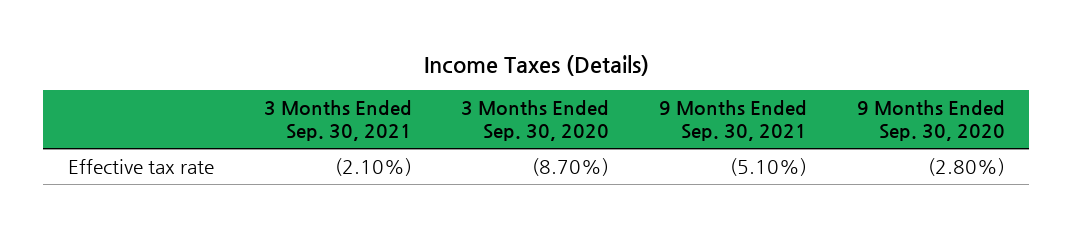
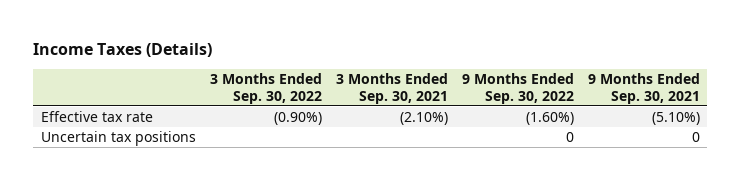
[461,100,610,142] 3 Months Ended Sep. 30, 2020 -> none
[856,100,1005,142] 9 Months Ended Sep. 30, 2020 -> none
none -> [209,72,322,104] 3 Months Ended Sep. 30, 2022
none -> [462,72,575,104] 9 Months Ended Sep. 30, 2022
none -> [40,131,196,147] Uncertain tax positions

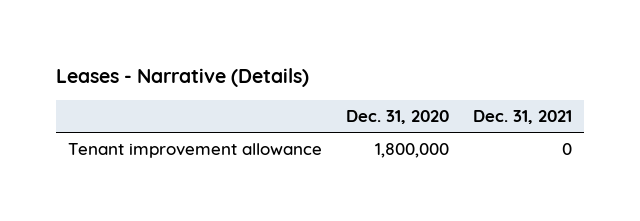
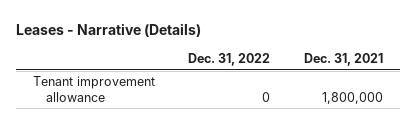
[346,110,450,125] Dec. 31, 2020 -> none
none -> [188,53,271,67] Dec. 31, 2022
[561,143,572,156] 0 -> [321,91,383,104] 1,800,000

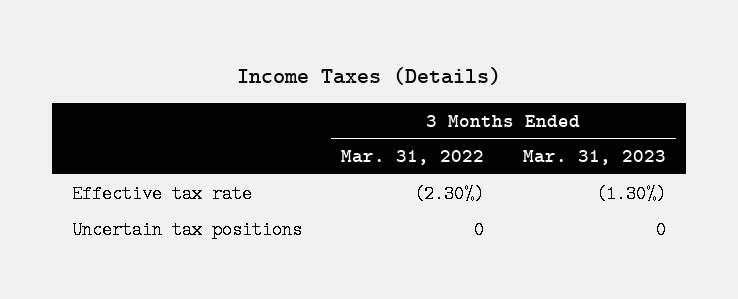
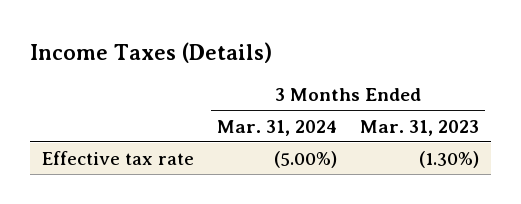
[340,150,484,166] Mar. 31, 2022 -> none
none -> [216,119,337,136] Mar. 31, 2024
[71,220,302,239] Uncertain tax positions -> none

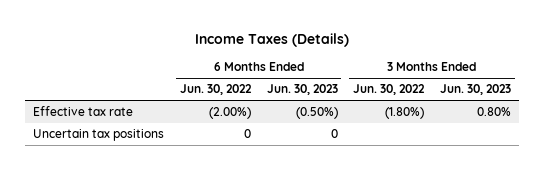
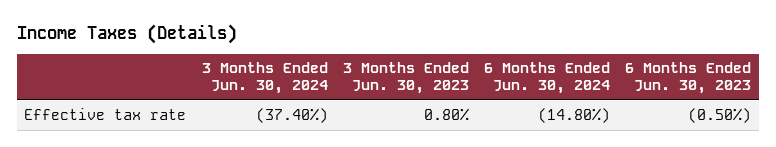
[179,84,252,96] Jun. 30, 2022 -> none
[353,84,426,96] Jun. 30, 2022 -> none
none -> [201,61,328,95] 3 Months Ended Jun. 30, 2024
none -> [484,61,611,95] 6 Months Ended Jun. 30, 2024
[33,129,165,142] Uncertain tax positions -> none

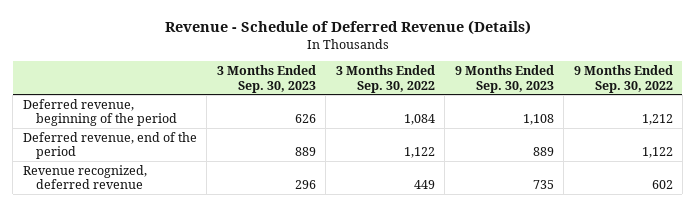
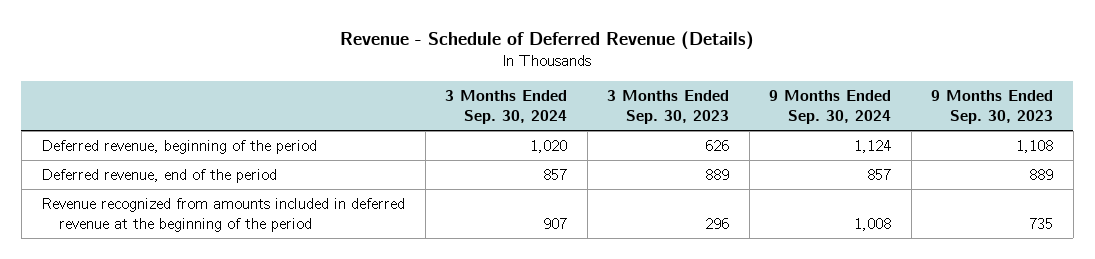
[335,65,435,93] 3 Months Ended Sep. 30, 2022 -> none
[573,65,673,93] 9 Months Ended Sep. 30, 2022 -> none
none -> [445,89,568,124] 3 Months Ended Sep. 30, 2024
none -> [769,89,892,124] 9 Months Ended Sep. 30, 2024
[22,164,147,190] Revenue recognized, deferred revenue -> [41,197,406,232] Revenue recognized from amounts included in deferred revenue at the beginning of the period

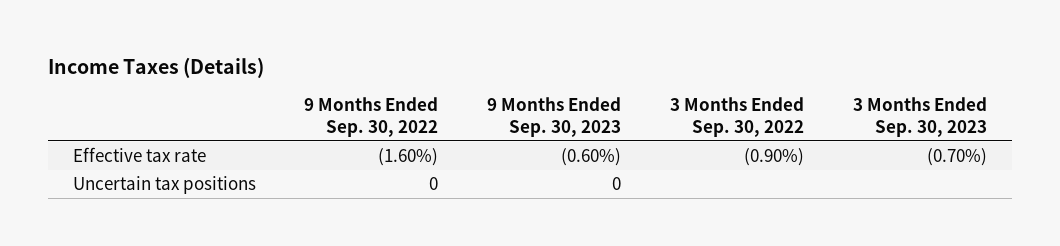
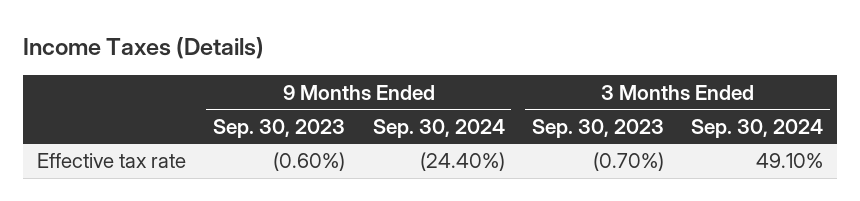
[304,97,439,137] 9 Months Ended Sep. 30, 2022 -> none
[670,97,805,137] 3 Months Ended Sep. 30, 2022 -> none
none -> [372,118,505,138] Sep. 30, 2024
none -> [691,118,824,138] Sep. 30, 2024
[72,176,256,195] Uncertain tax positions -> none

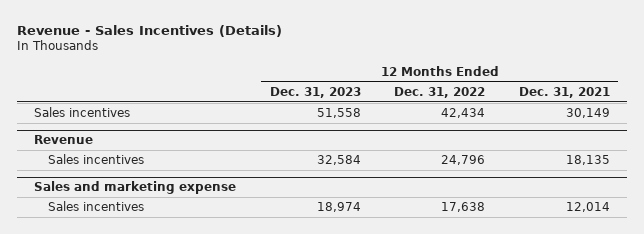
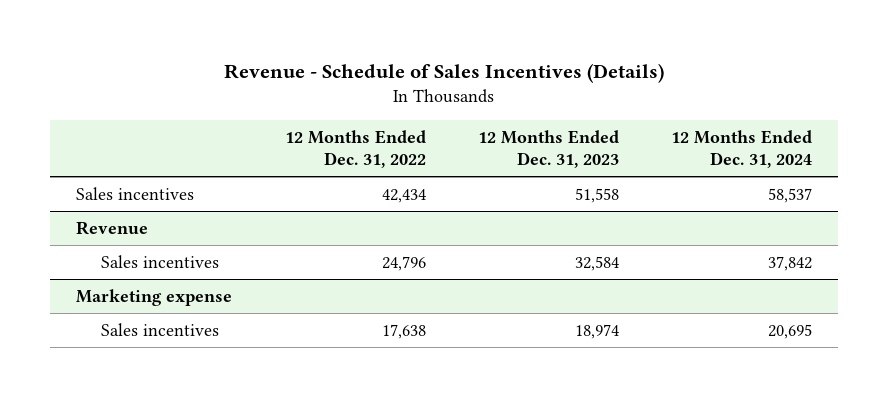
[17,25,283,38] Revenue - Sales Incentives (Details) -> [224,62,665,83] Revenue - Schedule of Sales Incentives (Details)
[519,86,611,98] Dec. 31, 2021 -> none
none -> [671,130,813,169] 12 Months Ended Dec. 31, 2024
[34,181,237,195] Sales and marketing expense -> [76,288,233,306] Marketing expense

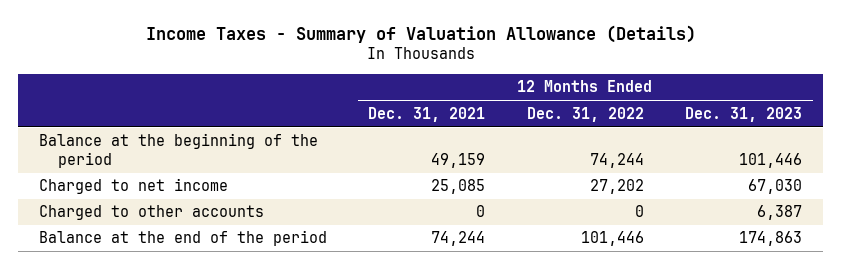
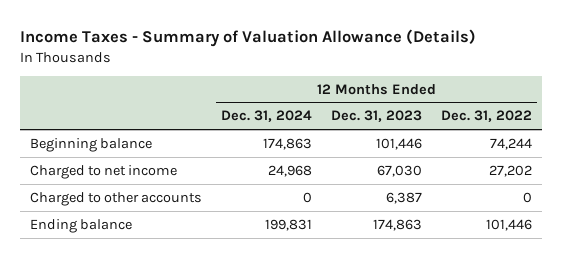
[368,106,486,122] Dec. 31, 2021 -> none
none -> [220,110,312,123] Dec. 31, 2024
[38,133,318,168] Balance at the beginning of the period -> [29,137,152,152] Beginning balance
[38,230,327,247] Balance at the end of the period -> [29,218,132,233] Ending balance

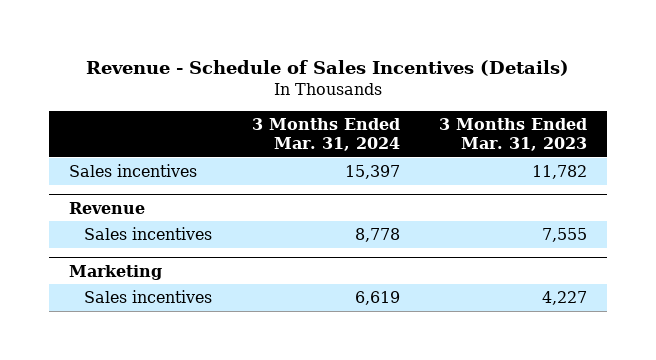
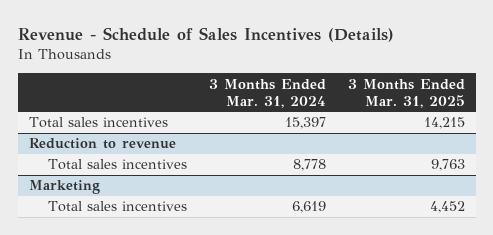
[439,118,588,152] 3 Months Ended Mar. 31, 2023 -> none
none -> [347,78,465,108] 3 Months Ended Mar. 31, 2025
[69,164,198,178] Sales incentives -> [28,117,168,129] Total sales incentives
[69,201,146,214] Revenue -> [28,138,176,150] Reduction to revenue
[83,227,212,241] Sales incentives -> [47,159,187,171] Total sales incentives
[83,290,212,304] Sales incentives -> [47,201,187,213] Total sales incentives

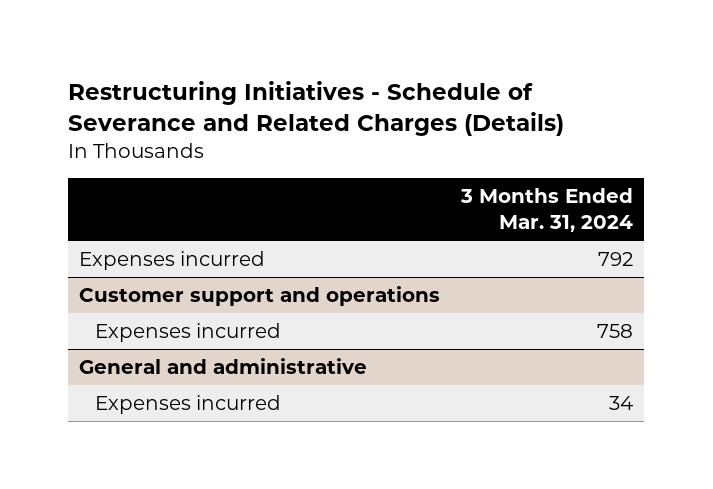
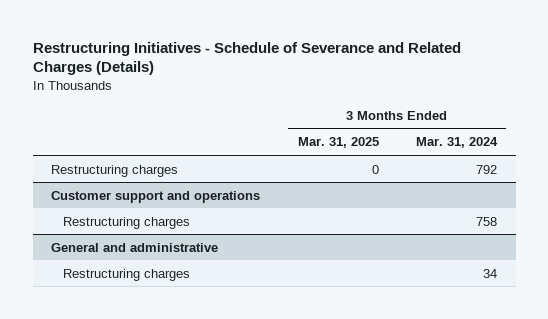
none -> [297,137,379,149] Mar. 31, 2025
[79,251,266,271] Expenses incurred -> [51,164,179,177] Restructuring charges
[95,323,282,343] Expenses incurred -> [63,216,191,229] Restructuring charges
[95,395,282,415] Expenses incurred -> [63,268,191,281] Restructuring charges

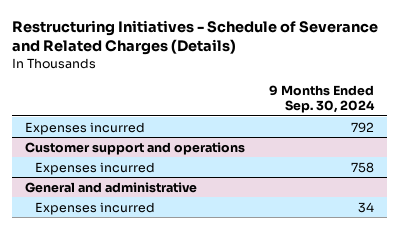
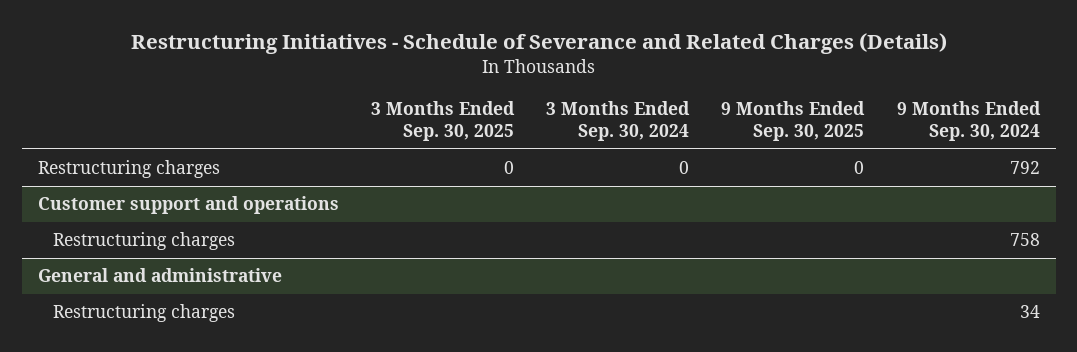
none -> [370,100,515,141] 3 Months Ended Sep. 30, 2025
none -> [546,100,691,141] 3 Months Ended Sep. 30, 2024
none -> [721,100,866,141] 9 Months Ended Sep. 30, 2025
[24,121,145,135] Expenses incurred -> [37,160,220,179] Restructuring charges
[34,161,155,175] Expenses incurred -> [52,232,235,251] Restructuring charges
[34,201,155,215] Expenses incurred -> [52,304,235,323] Restructuring charges

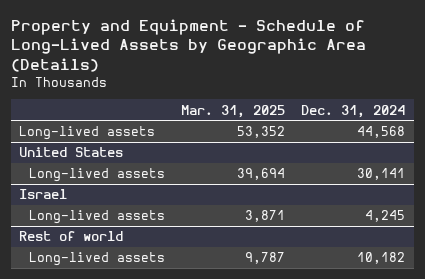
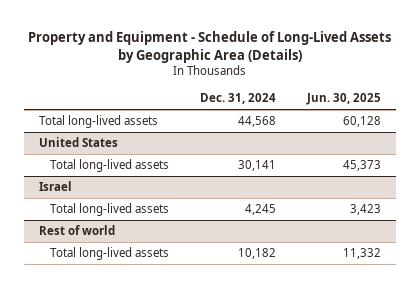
[181,104,286,118] Mar. 31, 2025 -> none
none -> [305,93,381,106] Jun. 30, 2025
[19,126,156,141] Long-lived assets -> [39,115,159,129] Total long-lived assets
[28,168,165,183] Long-lived assets -> [50,159,170,173] Total long-lived assets
[28,210,165,225] Long-lived assets -> [50,203,170,217] Total long-lived assets
[28,252,165,267] Long-lived assets -> [50,247,170,261] Total long-lived assets

